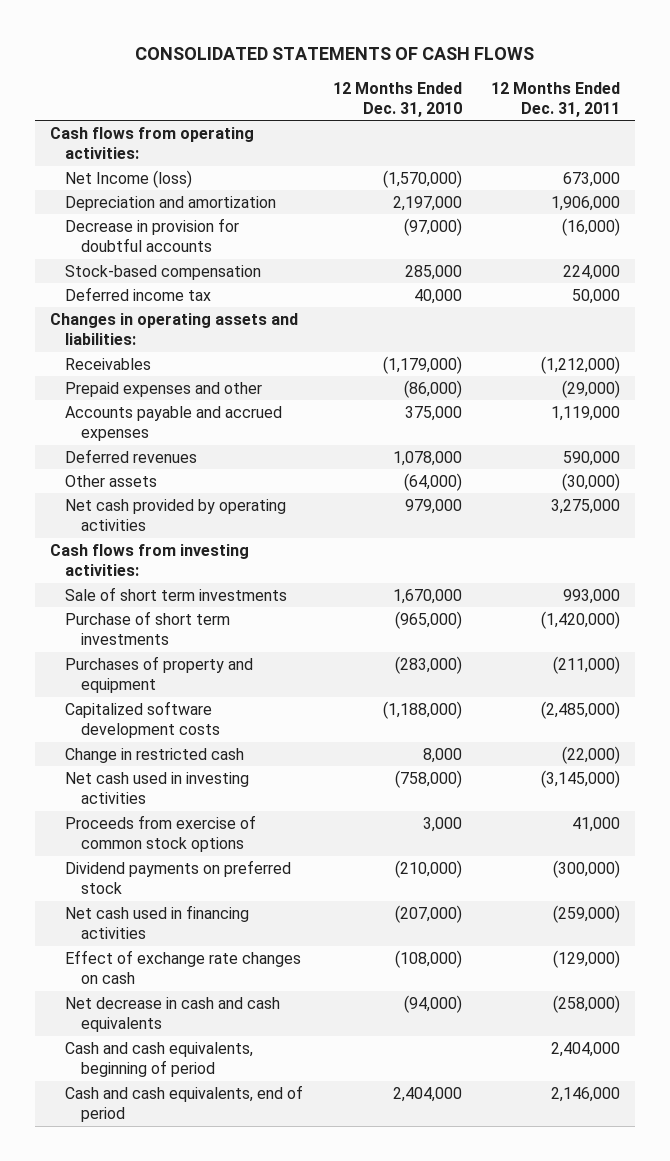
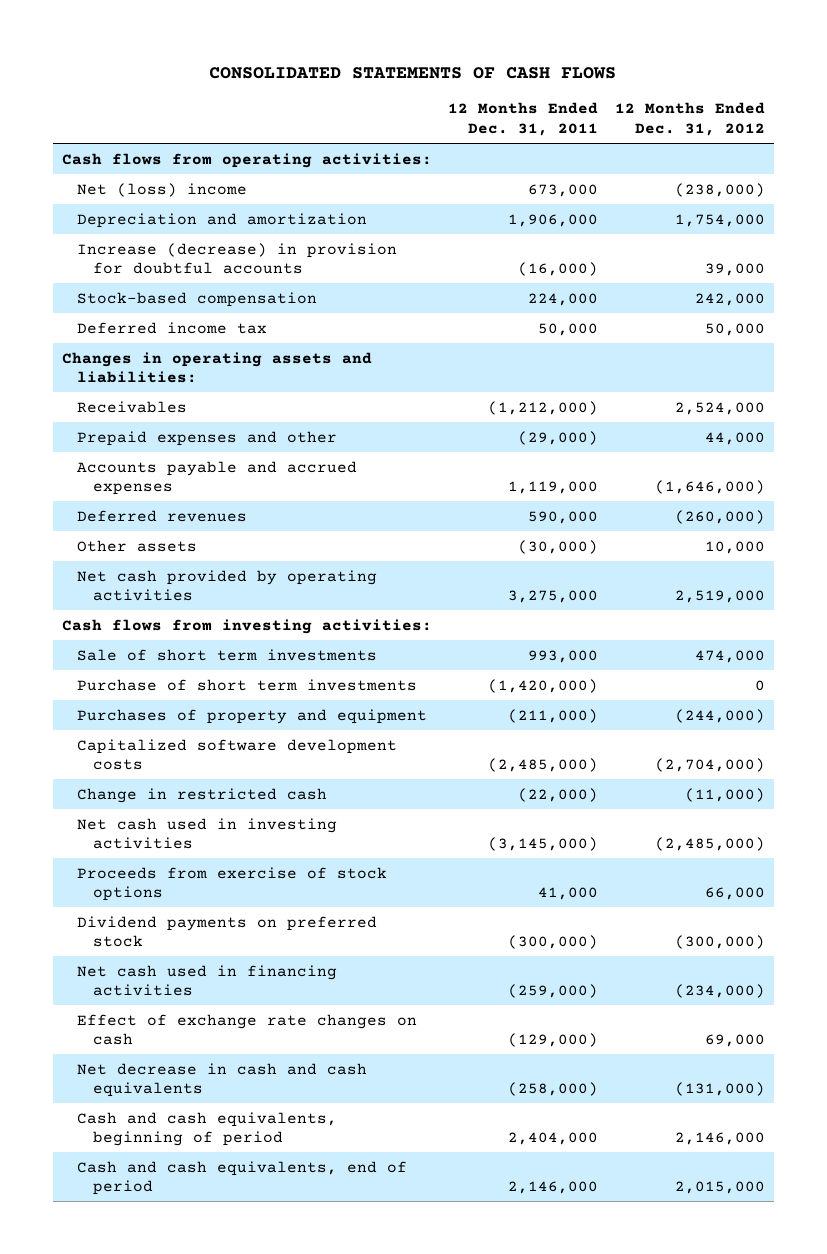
[332,81,462,117] 12 Months Ended Dec. 31, 2010 -> none
none -> [615,102,766,136] 12 Months Ended Dec. 31, 2012
[65,169,193,188] Net Income (loss) -> [77,182,248,197] Net (loss) income
[65,217,240,253] Decrease in provision for doubtful accounts -> [77,242,398,274] Increase (decrease) in provision for doubtful accounts
[65,814,257,853] Proceeds from exercise of common stock options -> [77,866,388,901] Proceeds from exercise of stock options

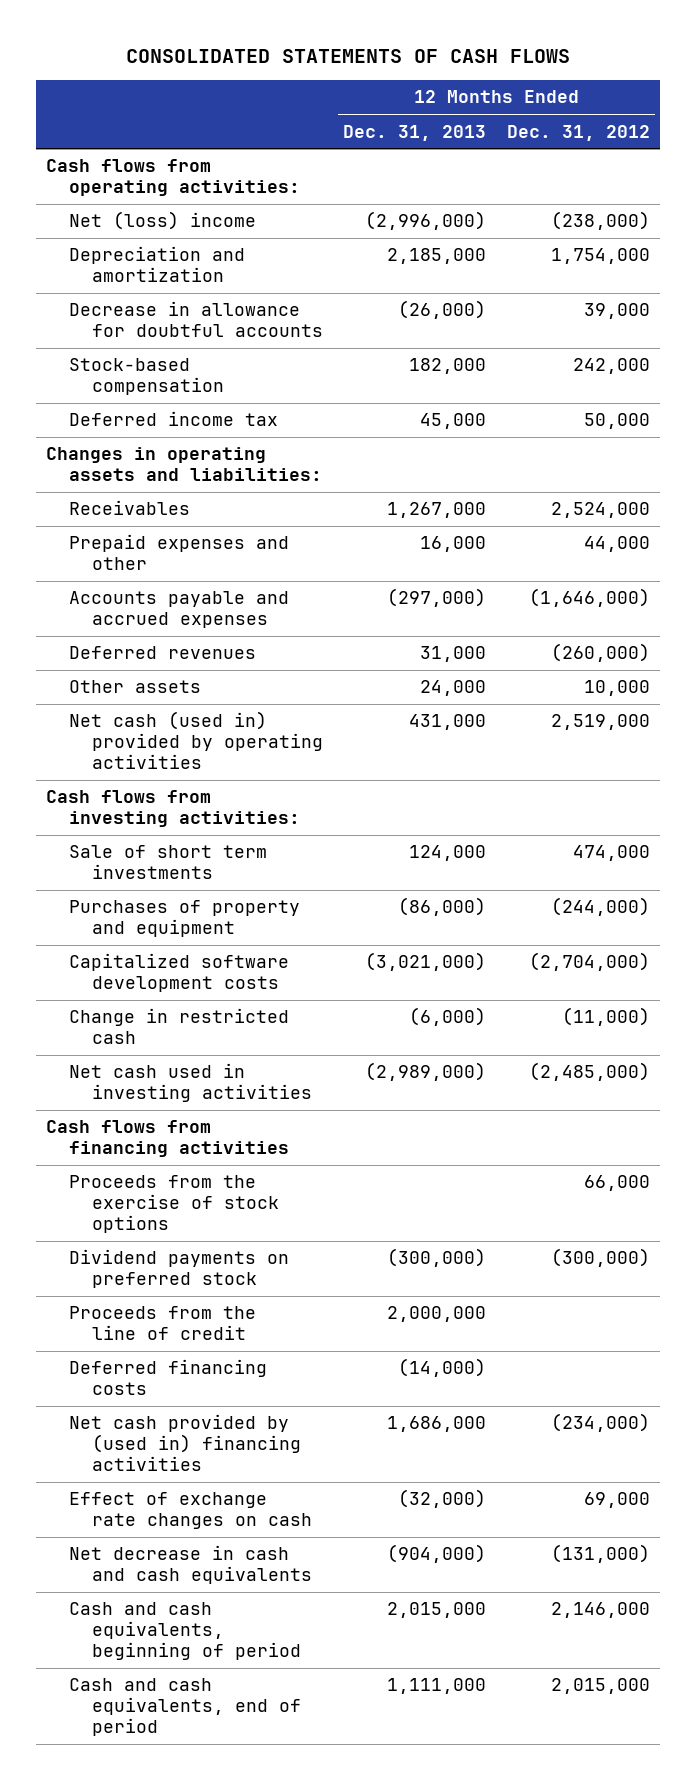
[448,102,599,136] 12 Months Ended Dec. 31, 2011 -> none
none -> [343,124,487,141] Dec. 31, 2013
[77,242,398,274] Increase (decrease) in provision for doubtful accounts -> [69,301,323,338] Decrease in allowance for doubtful accounts
[77,569,378,601] Net cash provided by operating activities -> [69,711,323,769] Net cash (used in) provided by operating activities
[77,678,418,691] Purchase of short term investments -> none
none -> [46,1120,290,1158] Cash flows from financing activities
[77,866,388,901] Proceeds from exercise of stock options -> [69,1175,279,1233] Proceeds from the exercise of stock options
none -> [69,1306,257,1341] Proceeds from the line of credit
none -> [69,1359,268,1396] Deferred financing costs
[77,964,338,996] Net cash used in financing activities -> [69,1414,301,1471] Net cash provided by (used in) financing activities

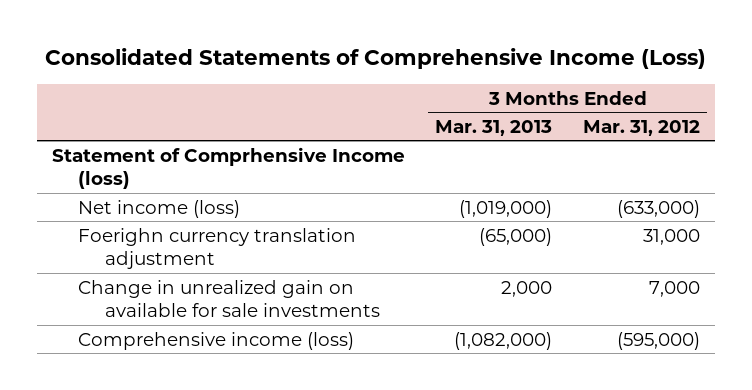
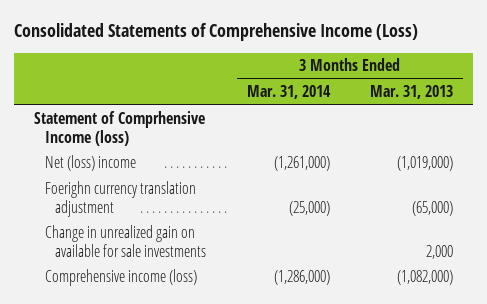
[582,119,700,136] Mar. 31, 2012 -> none
none -> [246,85,331,100] Mar. 31, 2014
[78,199,241,218] Net income (loss) -> [44,155,136,172] Net (loss) income

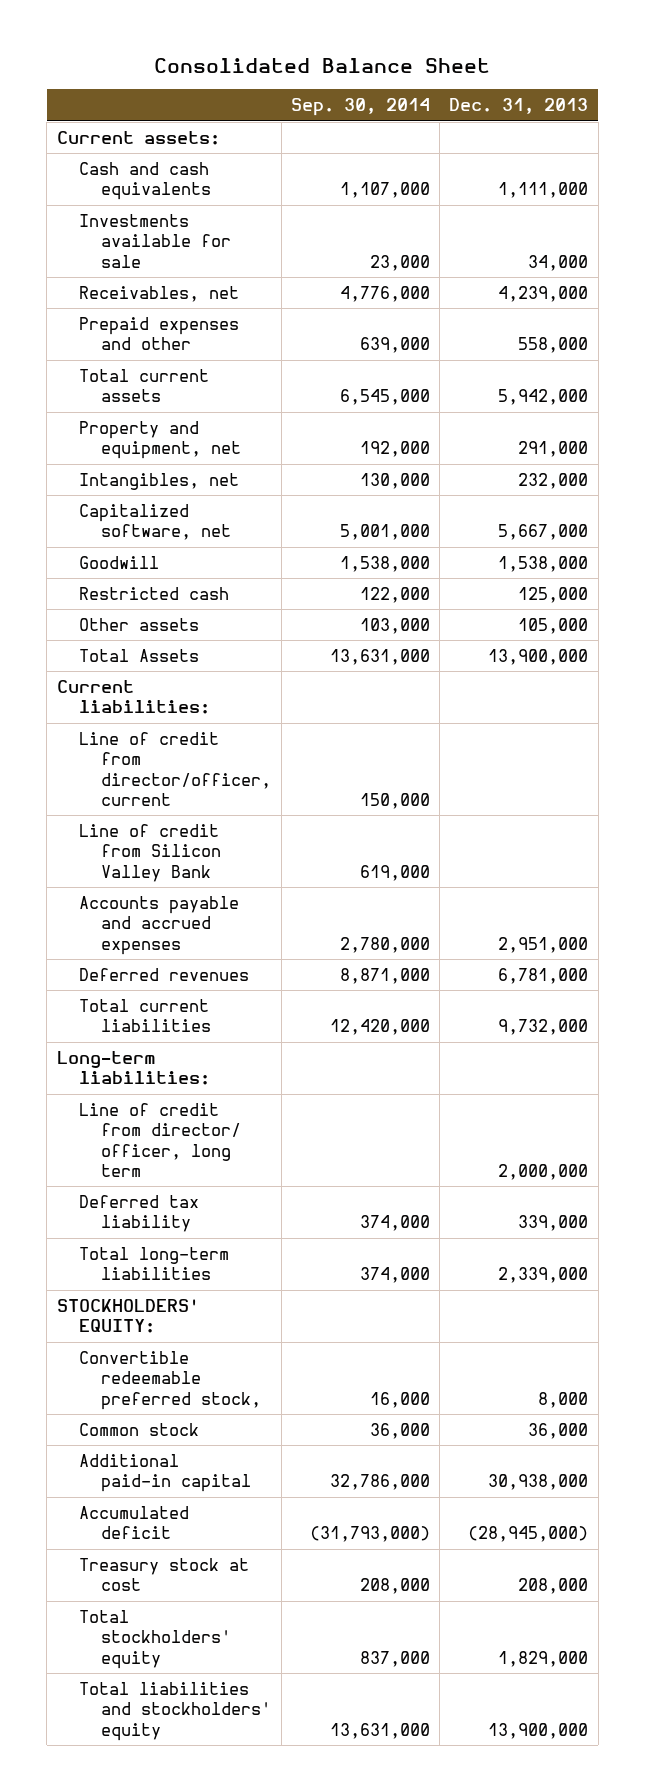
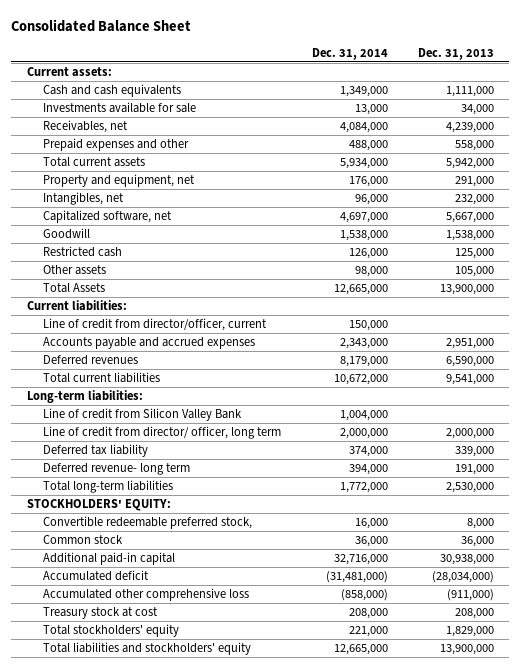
[290,98,430,117] Sep. 30, 2014 -> none
none -> [311,47,388,60] Dec. 31, 2014
[498,968,589,985] 6,781,000 -> [446,356,495,368] 6,590,000
[498,1019,589,1036] 9,732,000 -> [446,374,495,386] 9,541,000
[78,824,222,882] Line of credit from Silicon Valley Bank -> [43,408,243,422] Line of credit from Silicon Valley Bank
none -> [43,463,191,476] Deferred revenue- long term
[498,1267,589,1284] 2,339,000 -> [446,482,495,494] 2,530,000
[468,1526,589,1543] (28,945,000) -> [432,571,495,584] (28,034,000)
none -> [43,588,250,602] Accumulated other comprehensive loss

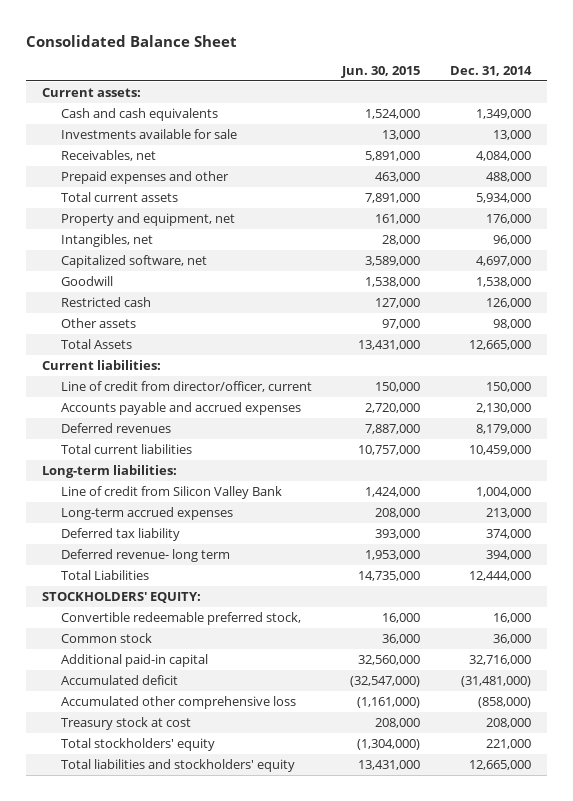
[418,47,495,60] Dec. 31, 2013 -> none
none -> [341,65,421,78] Jun. 30, 2015
[339,338,388,350] 2,343,000 -> [476,403,532,414] 2,130,000
[333,374,388,386] 10,672,000 -> [469,445,532,456] 10,459,000
[43,426,282,440] Line of credit from director/ officer, long term -> none
none -> [61,507,234,521] Long-term accrued expenses
[43,480,174,494] Total long-term liabilities -> [61,570,150,581] Total Liabilities
[339,482,388,494] 1,772,000 -> [469,571,532,582] 12,444,000

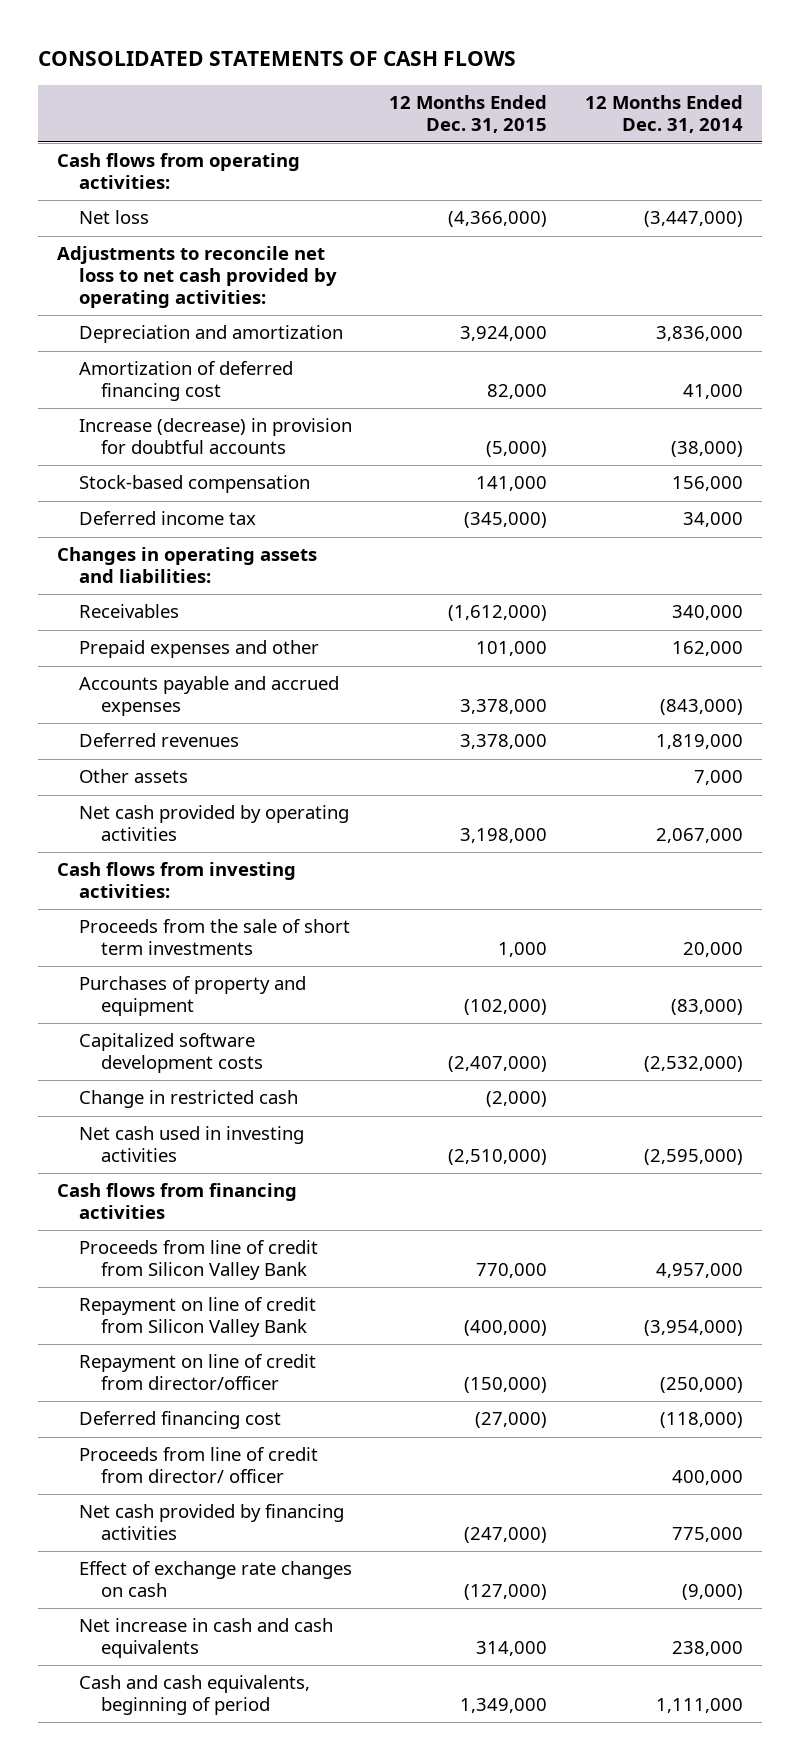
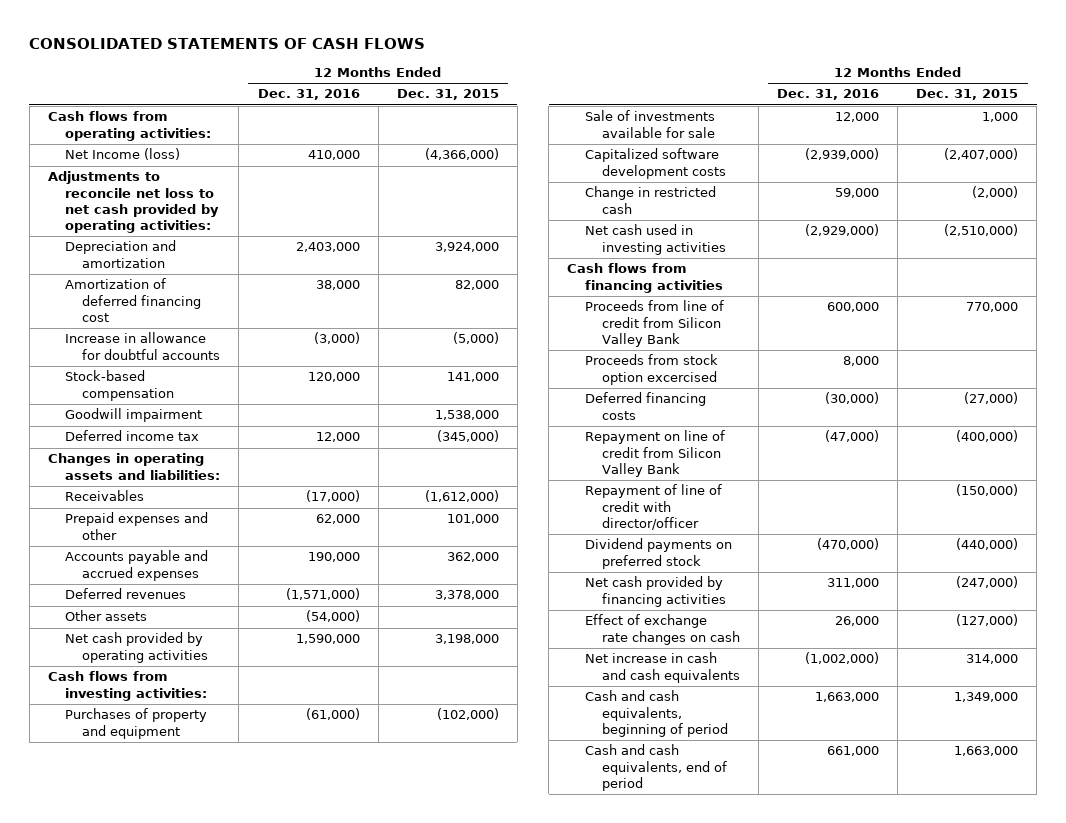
[584,94,743,133] 12 Months Ended Dec. 31, 2014 -> none
none -> [257,89,360,101] Dec. 31, 2016
[78,210,149,225] Net loss -> [65,148,181,161] Net Income (loss)
[78,418,352,455] Increase (decrease) in provision for doubtful accounts -> [65,332,221,360] Increase in allowance for doubtful accounts
none -> [65,408,203,423] Goodwill impairment
[460,699,548,715] 3,378,000 -> [446,552,499,563] 362,000
[78,919,350,956] Proceeds from the sale of short term investments -> none
none -> [584,110,716,138] Sale of investments available for sale
none -> [584,354,718,385] Proceeds from stock option excercised
none -> [584,392,706,420] Deferred financing costs
[78,1411,281,1430] Deferred financing cost -> none
[78,1447,318,1484] Proceeds from line of credit from director/ officer -> none
[78,1354,316,1391] Repayment on line of credit from director/officer -> [584,484,722,530] Repayment of line of credit with director/officer
none -> [584,538,732,569] Dividend payments on preferred stock
none -> [584,744,728,791] Cash and cash equivalents, end of period

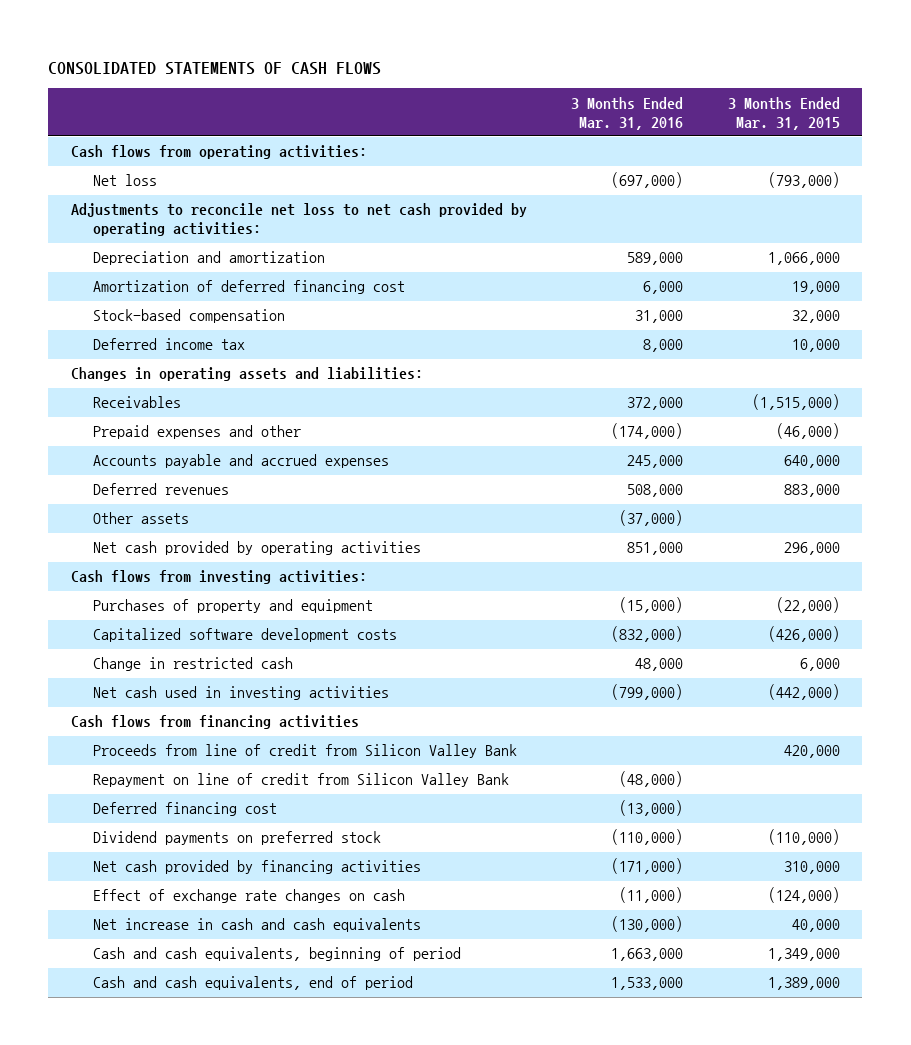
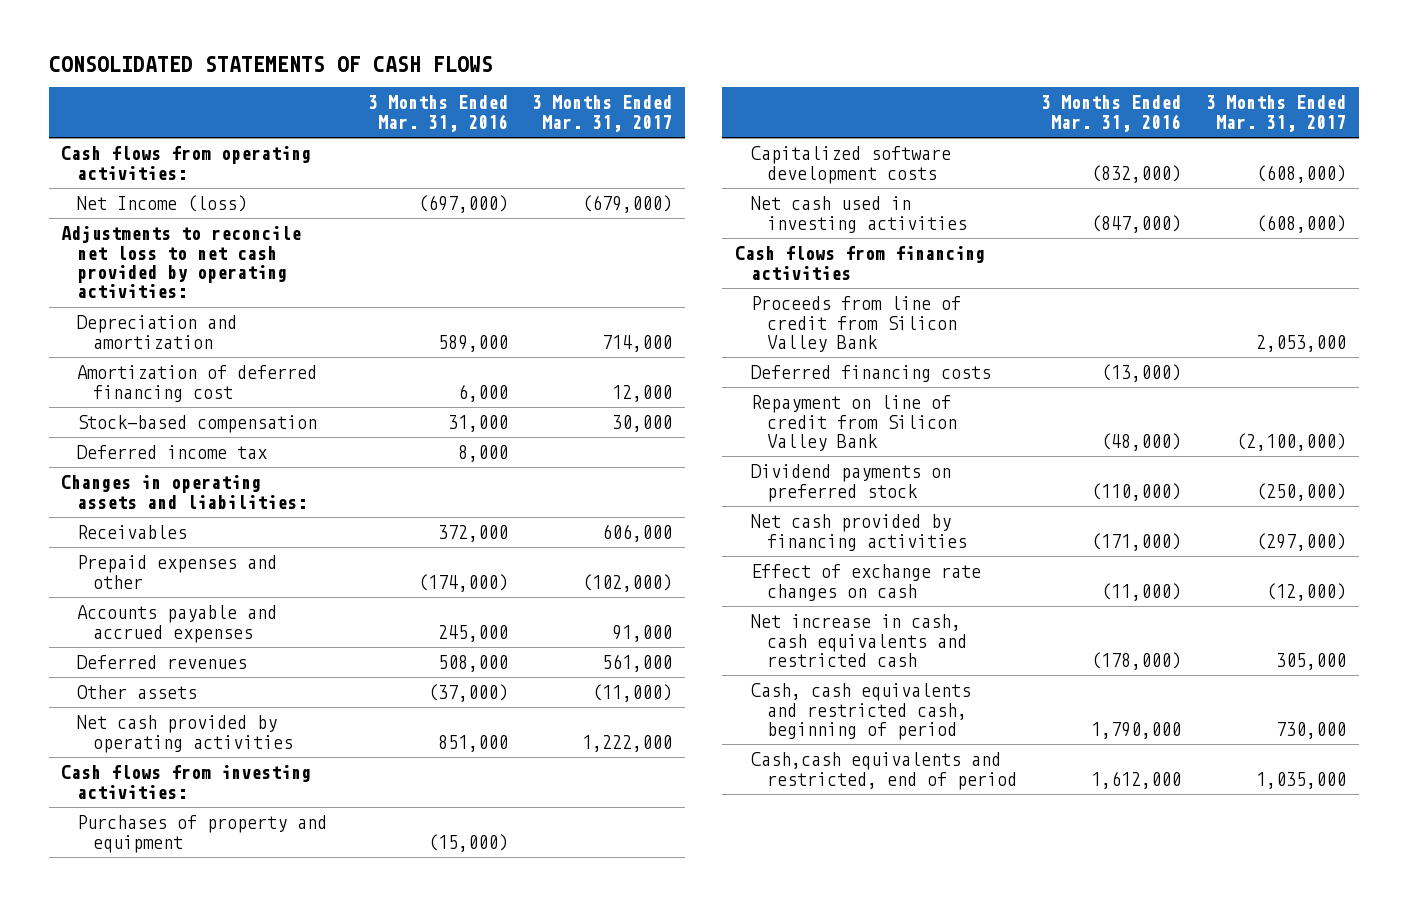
[727,96,840,130] 3 Months Ended Mar. 31, 2015 -> none
none -> [532,95,673,132] 3 Months Ended Mar. 31, 2017
[92,174,157,187] Net loss -> [76,195,247,213] Net Income (loss)
[92,657,293,672] Change in restricted cash -> none
[611,684,684,701] (799,000) -> [1091,214,1182,233] (847,000)
none -> [750,365,991,383] Deferred financing costs
[92,802,277,817] Deferred financing cost -> none
[92,918,421,933] Net increase in cash and cash equivalents -> [750,614,967,668] Net increase in cash, cash equivalents and restricted cash
[611,916,684,933] (130,000) -> [1091,652,1182,671] (178,000)
[92,947,461,962] Cash and cash equivalents, beginning of period -> [750,683,971,741] Cash, cash equivalents and restricted cash, beginning of period
[611,948,684,962] 1,663,000 -> [1091,722,1182,740] 1,790,000
[92,976,413,991] Cash and cash equivalents, end of period -> [750,752,1017,790] Cash,cash equivalents and restricted, end of period
[611,977,684,991] 1,533,000 -> [1091,770,1182,789] 1,612,000

